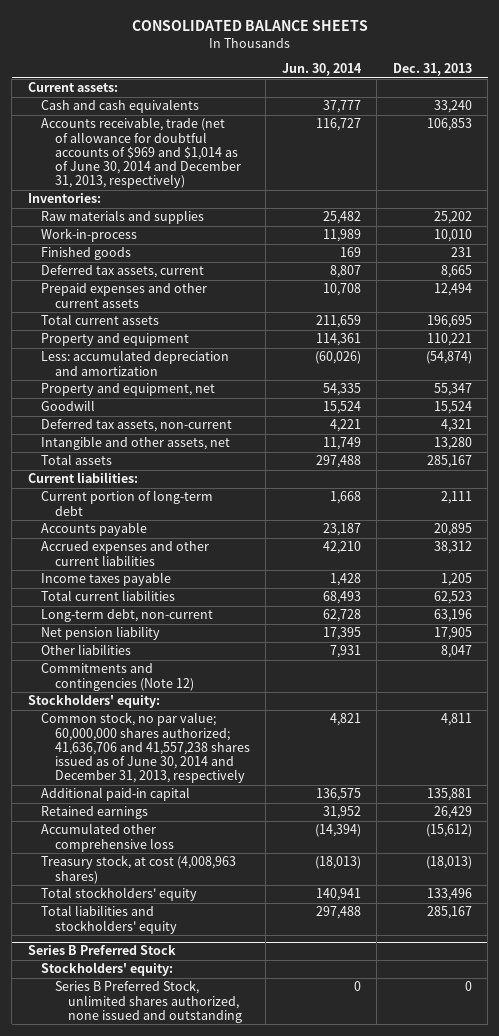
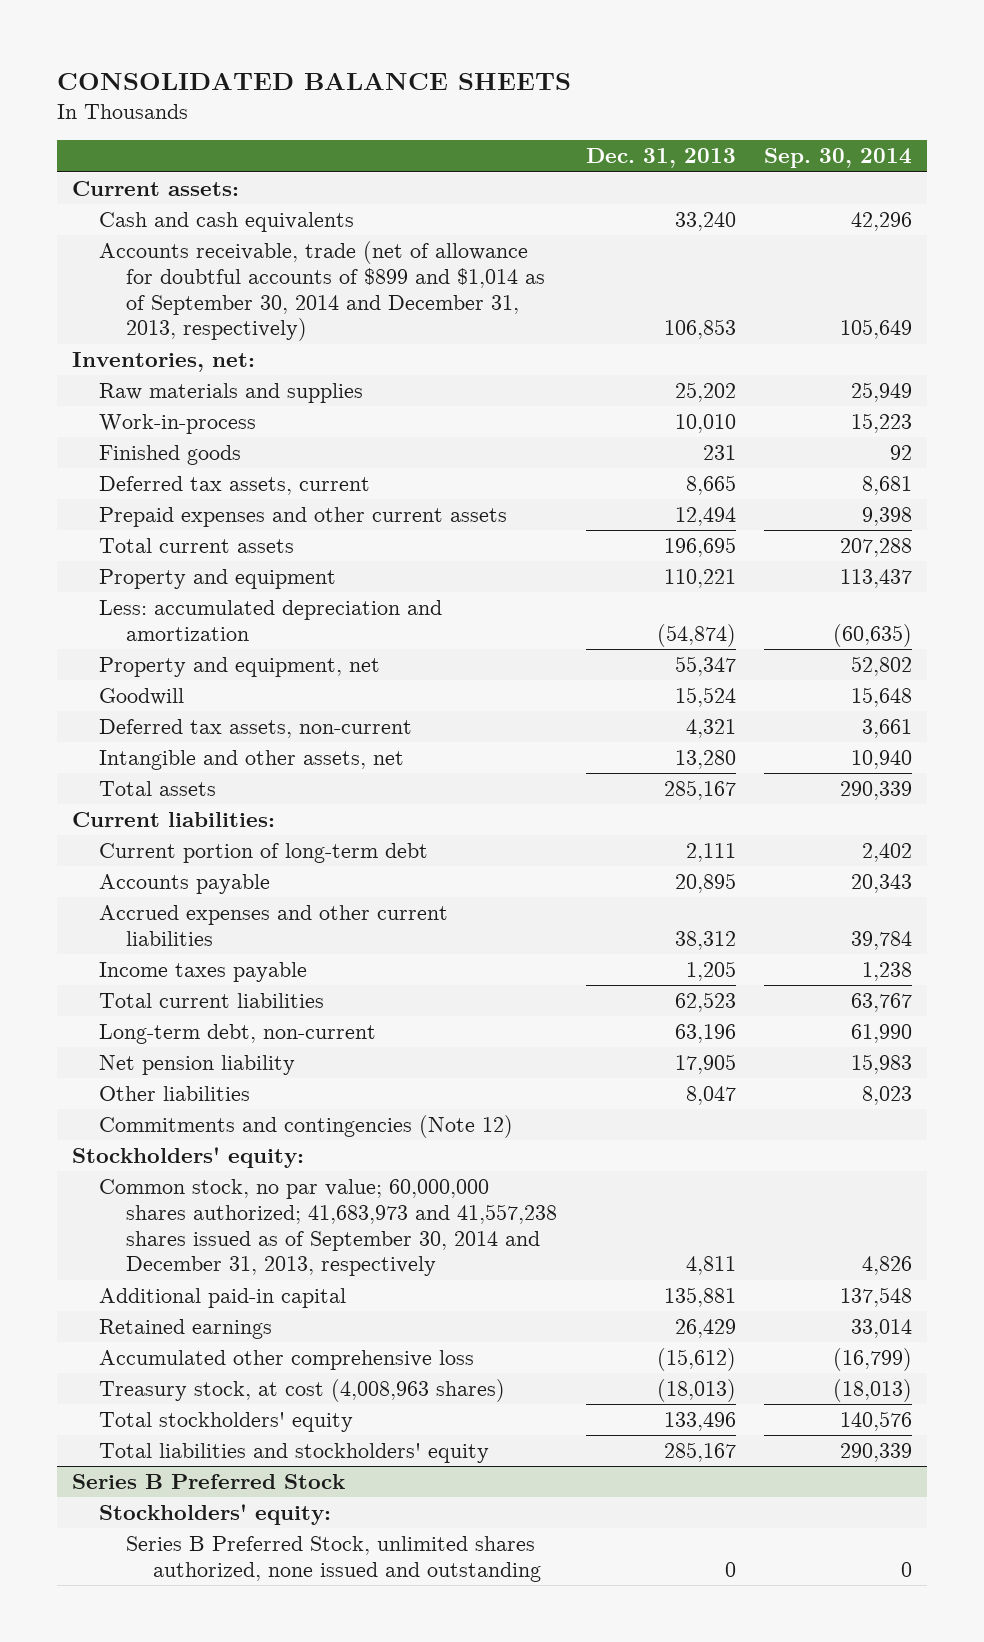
[281,63,362,77] Jun. 30, 2014 -> none
none -> [764,148,913,169] Sep. 30, 2014
[41,117,241,189] Accounts receivable, trade (net of allowance for doubtful accounts of $969 and $1,014 as of June 30, 2014 and December 31, 2013, respectively) -> [98,241,546,342] Accounts receivable, trade (net of allowance for doubtful accounts of $899 and $1,014 as of September 30, 2014 and December 31, 2013, respectively)
[27,193,101,204] Inventories: -> [71,352,255,373] Inventories, net:
[41,712,250,784] Common stock, no par value; 60,000,000 shares authorized; 41,636,706 and 41,557,238 shares issued as of June 30, 2014 and December 31, 2013, respectively -> [98,1179,558,1277] Common stock, no par value; 60,000,000 shares authorized; 41,683,973 and 41,557,238 shares issued as of September 30, 2014 and December 31, 2013, respectively

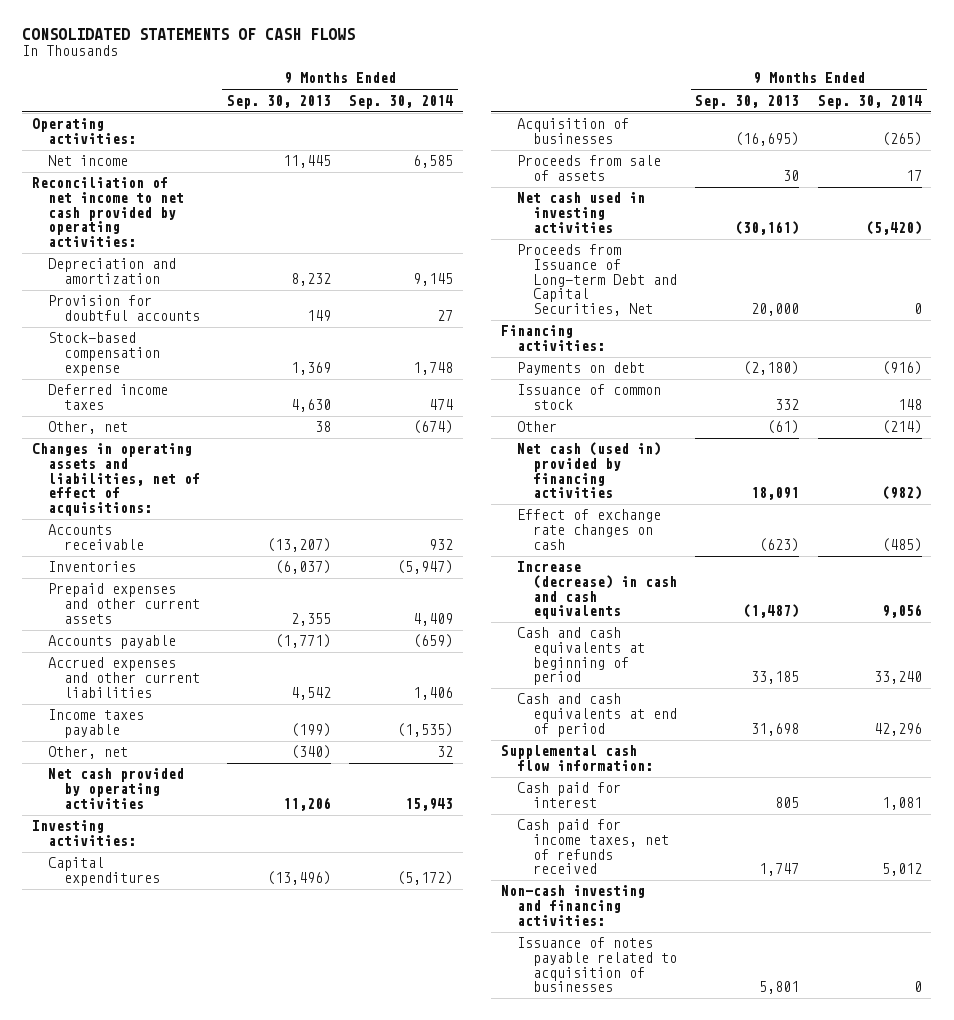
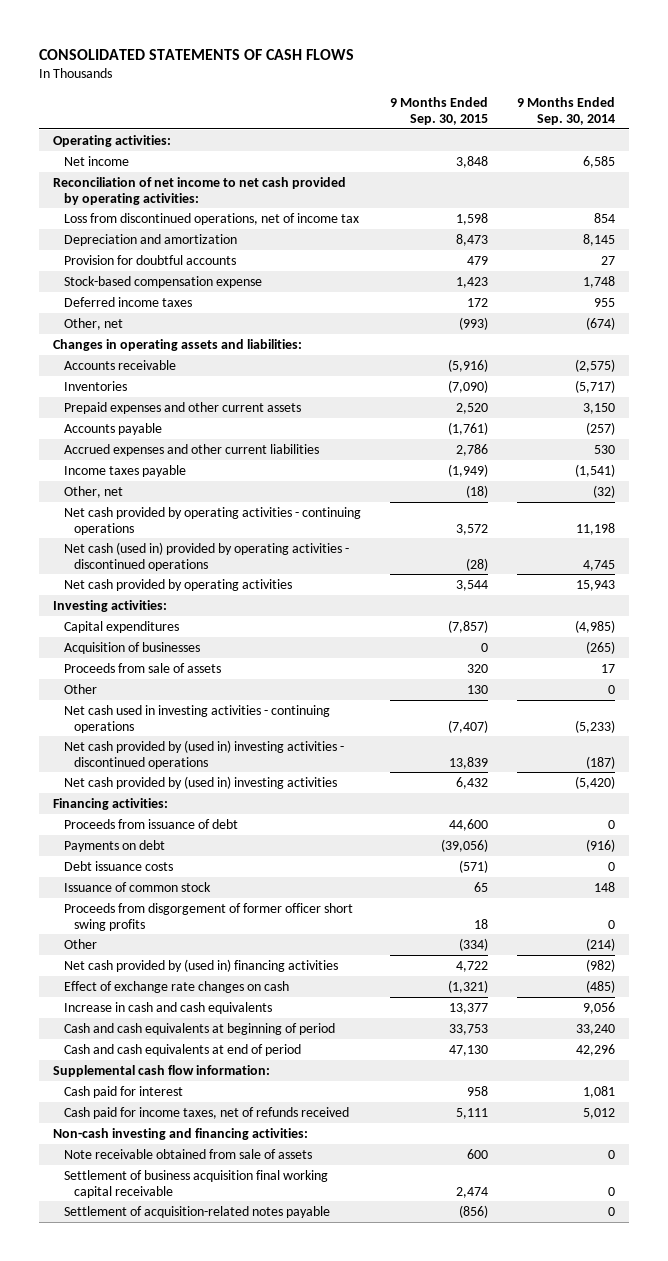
[226,94,331,109] Sep. 30, 2013 -> none
none -> [389,96,488,125] 9 Months Ended Sep. 30, 2015
none -> [63,212,359,225] Loss from discontinued operations, net of income tax
[413,273,454,287] 9,145 -> [582,233,615,246] 8,145
[429,399,454,411] 474 -> [593,297,615,307] 955
[31,443,200,516] Changes in operating assets and liabilities, net of effect of acquisitions: -> [52,338,302,351] Changes in operating assets and liabilities:
[429,539,454,551] 932 -> [574,358,615,372] (2,575)
[397,560,454,575] (5,947) -> [574,379,615,393] (5,717)
[413,612,454,626] 4,409 -> [582,402,615,414] 3,150
[413,634,454,649] (659) -> [585,421,615,435] (257)
[413,686,454,700] 1,406 -> [593,444,615,454] 530
[397,723,454,738] (1,535) -> [574,463,615,477] (1,541)
[437,746,454,758] 32 -> [592,484,615,498] (32)
none -> [63,506,361,535] Net cash provided by operating activities - continuing operations
none -> [63,541,349,571] Net cash (used in) provided by operating activities - discontinued operations
[397,871,454,886] (5,172) -> [574,619,615,633] (4,985)
[516,244,677,316] Proceeds from Issuance of Long-term Debt and Capital Securities, Net -> none
none -> [63,683,97,694] Other
none -> [63,704,330,733] Net cash used in investing activities - continuing operations
none -> [63,739,344,769] Net cash provided by (used in) investing activities - discontinued operations
[516,192,645,233] Net cash used in investing activities -> [63,775,337,789] Net cash provided by (used in) investing activities
none -> [63,818,238,829] Proceeds from issuance of debt
none -> [63,860,173,871] Debt issuance costs
none -> [63,902,353,931] Proceeds from disgorgement of former officer short swing profits
[516,442,661,499] Net cash (used in) provided by financing activities -> [63,958,338,972] Net cash provided by (used in) financing activities
[516,561,677,620] Increase (decrease) in cash and cash equivalents -> [63,1001,272,1014] Increase in cash and cash equivalents
[516,937,677,993] Issuance of notes payable related to acquisition of businesses -> [63,1148,312,1159] Note receivable obtained from sale of assets
none -> [63,1169,328,1198] Settlement of business acquisition final working capital receivable
none -> [63,1205,330,1218] Settlement of acquisition-related notes payable

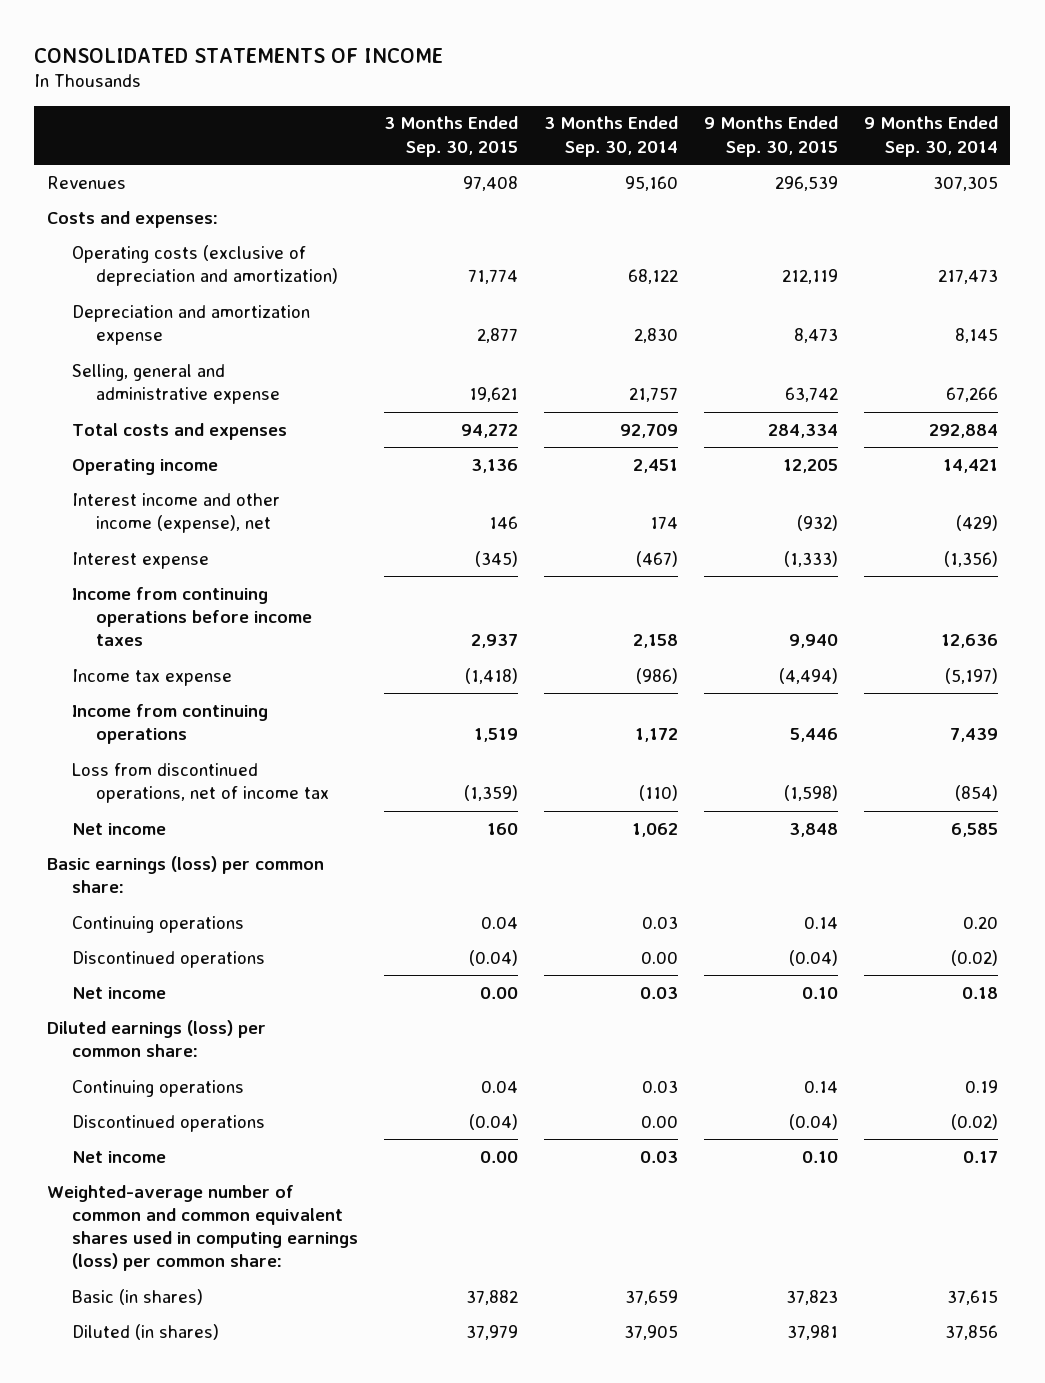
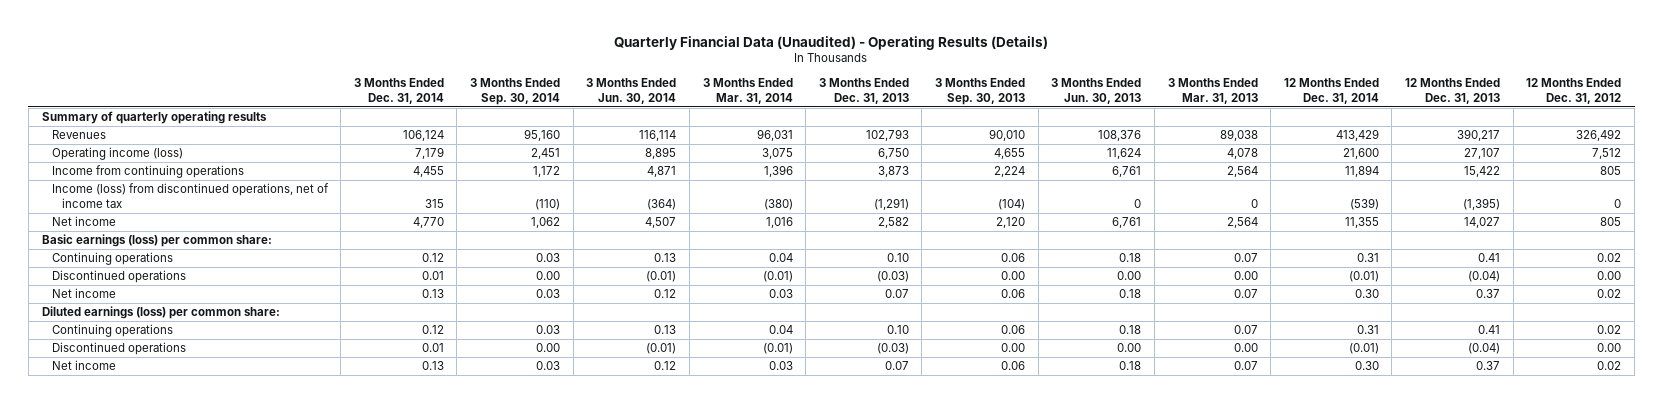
[34,47,444,63] CONSOLIDATED STATEMENTS OF INCOME -> [614,35,1049,50] Quarterly Financial Data (Unaudited) - Operating Results (Details)
[383,116,518,157] 3 Months Ended Sep. 30, 2015 -> none
[703,116,838,157] 9 Months Ended Sep. 30, 2015 -> none
[863,116,998,157] 9 Months Ended Sep. 30, 2014 -> none
none -> [353,78,444,104] 3 Months Ended Dec. 31, 2014
none -> [586,78,677,104] 3 Months Ended Jun. 30, 2014
none -> [702,78,793,104] 3 Months Ended Mar. 31, 2014
none -> [818,78,909,104] 3 Months Ended Dec. 31, 2013
none -> [935,78,1026,105] 3 Months Ended Sep. 30, 2013
none -> [1051,78,1142,104] 3 Months Ended Jun. 30, 2013
none -> [1167,78,1258,104] 3 Months Ended Mar. 31, 2013
none -> [1283,78,1379,104] 12 Months Ended Dec. 31, 2014
none -> [1405,78,1501,104] 12 Months Ended Dec. 31, 2013
none -> [1526,78,1622,104] 12 Months Ended Dec. 31, 2012
none -> [41,111,267,125] Summary of quarterly operating results
[47,210,219,228] Costs and expenses: -> none
[71,244,339,287] Operating costs (exclusive of depreciation and amortization) -> none
[71,304,310,346] Depreciation and amortization expense -> none
[71,363,281,405] Selling, general and administrative expense -> none
[71,422,287,440] Total costs and expenses -> none
[71,492,280,534] Interest income and other income (expense), net -> none
[71,551,209,569] Interest expense -> none
[71,586,313,647] Income from continuing operations before income taxes -> none
[71,668,232,686] Income tax expense -> none
[71,458,218,475] Operating income -> [51,147,183,161] Operating income (loss)
[71,762,330,804] Loss from discontinued operations, net of income tax -> [51,183,329,208] Income (loss) from discontinued operations, net of income tax
[47,1184,358,1272] Weighted-average number of common and common equivalent shares used in computing earnings (loss) per common share: -> none
[71,1288,203,1305] Basic (in shares) -> none
[71,1323,219,1340] Diluted (in shares) -> none

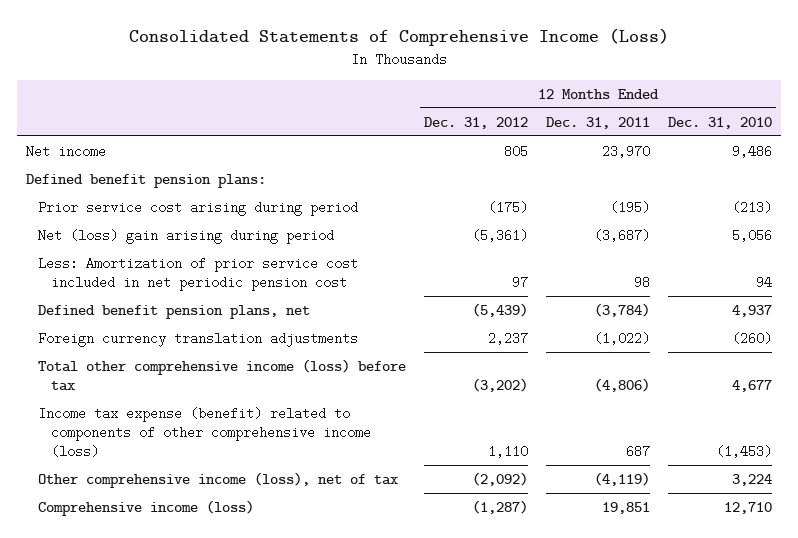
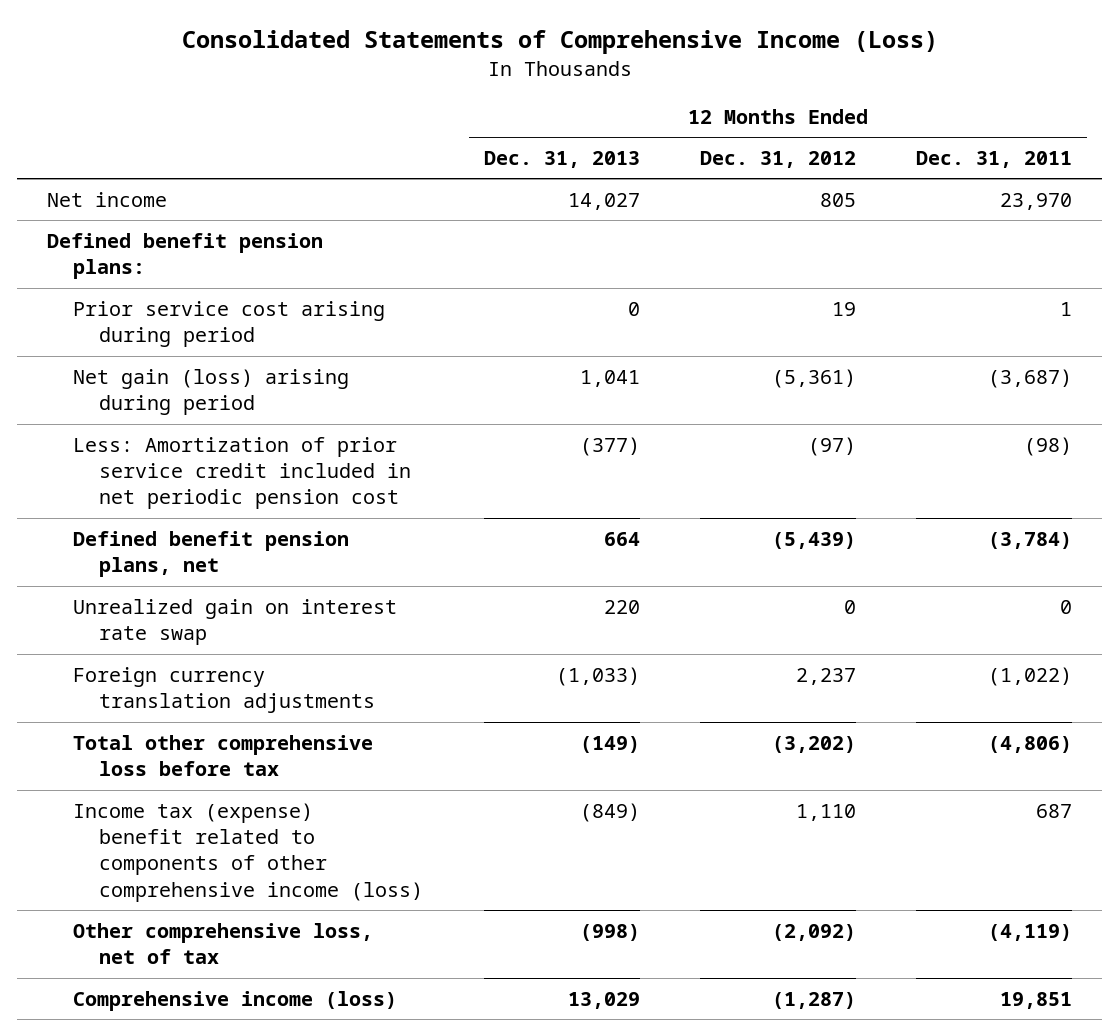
[667,116,772,129] Dec. 31, 2010 -> none
none -> [483,151,640,169] Dec. 31, 2013
[488,200,529,214] (175) -> [831,301,856,316] 19
[609,200,650,214] (195) -> [1060,301,1073,316] 1
[38,228,335,244] Net (loss) gain arising during period -> [73,368,350,416] Net gain (loss) arising during period
[38,256,359,291] Less: Amortization of prior service cost included in net periodic pension cost -> [73,436,412,510] Less: Amortization of prior service credit included in net periodic pension cost
[512,275,529,289] 97 -> [807,436,856,456] (97)
[633,275,650,289] 98 -> [1024,436,1073,456] (98)
none -> [73,598,398,646] Unrealized gain on interest rate swap
[38,358,407,391] Total other comprehensive income (loss) before tax -> [73,734,374,777] Total other comprehensive loss before tax
[38,406,372,459] Income tax expense (benefit) related to components of other comprehensive income (loss) -> [73,802,424,902] Income tax (expense) benefit related to components of other comprehensive income (loss)
[38,471,399,488] Other comprehensive income (loss), net of tax -> [73,922,374,965] Other comprehensive loss, net of tax

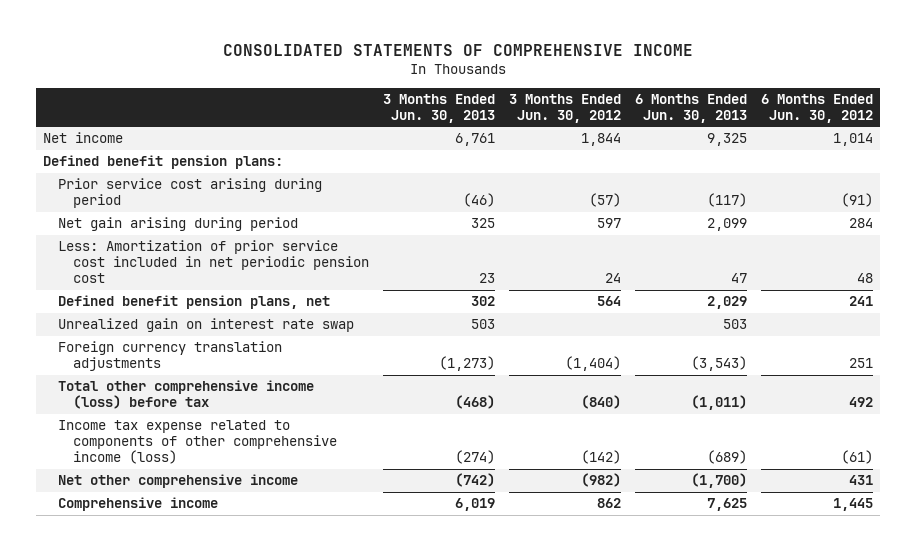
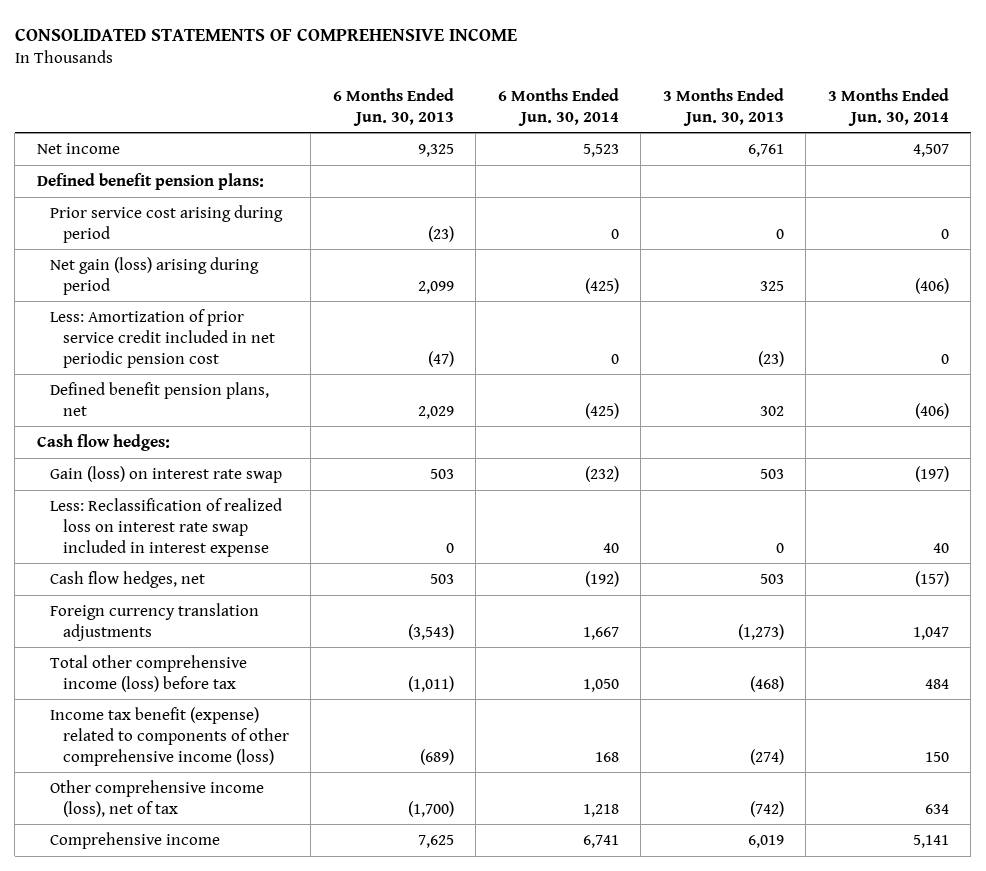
[508,93,621,123] 3 Months Ended Jun. 30, 2012 -> none
[760,93,873,123] 6 Months Ended Jun. 30, 2012 -> none
none -> [497,87,619,126] 6 Months Ended Jun. 30, 2014
none -> [827,87,949,126] 3 Months Ended Jun. 30, 2014
[462,193,495,208] (46) -> [775,228,784,239] 0
[706,193,747,208] (117) -> [427,225,454,242] (23)
[57,217,298,232] Net gain arising during period -> [49,256,259,295] Net gain (loss) arising during period
[57,240,369,284] Less: Amortization of prior service cost included in net periodic pension cost -> [49,308,275,368] Less: Amortization of prior service credit included in net periodic pension cost
[478,273,495,284] 23 -> [757,350,784,367] (23)
[730,273,747,284] 47 -> [427,350,454,367] (47)
none -> [36,433,170,451] Cash flow hedges:
[57,318,354,333] Unrealized gain on interest rate swap -> [49,465,282,483] Gain (loss) on interest rate swap
none -> [49,497,282,557] Less: Reclassification of realized loss on interest rate swap included in interest expense
none -> [49,570,205,588] Cash flow hedges, net
[57,420,337,465] Income tax expense related to components of other comprehensive income (loss) -> [49,706,289,766] Income tax benefit (expense) related to components of other comprehensive income (loss)
[57,474,298,489] Net other comprehensive income -> [49,779,264,817] Other comprehensive income (loss), net of tax

